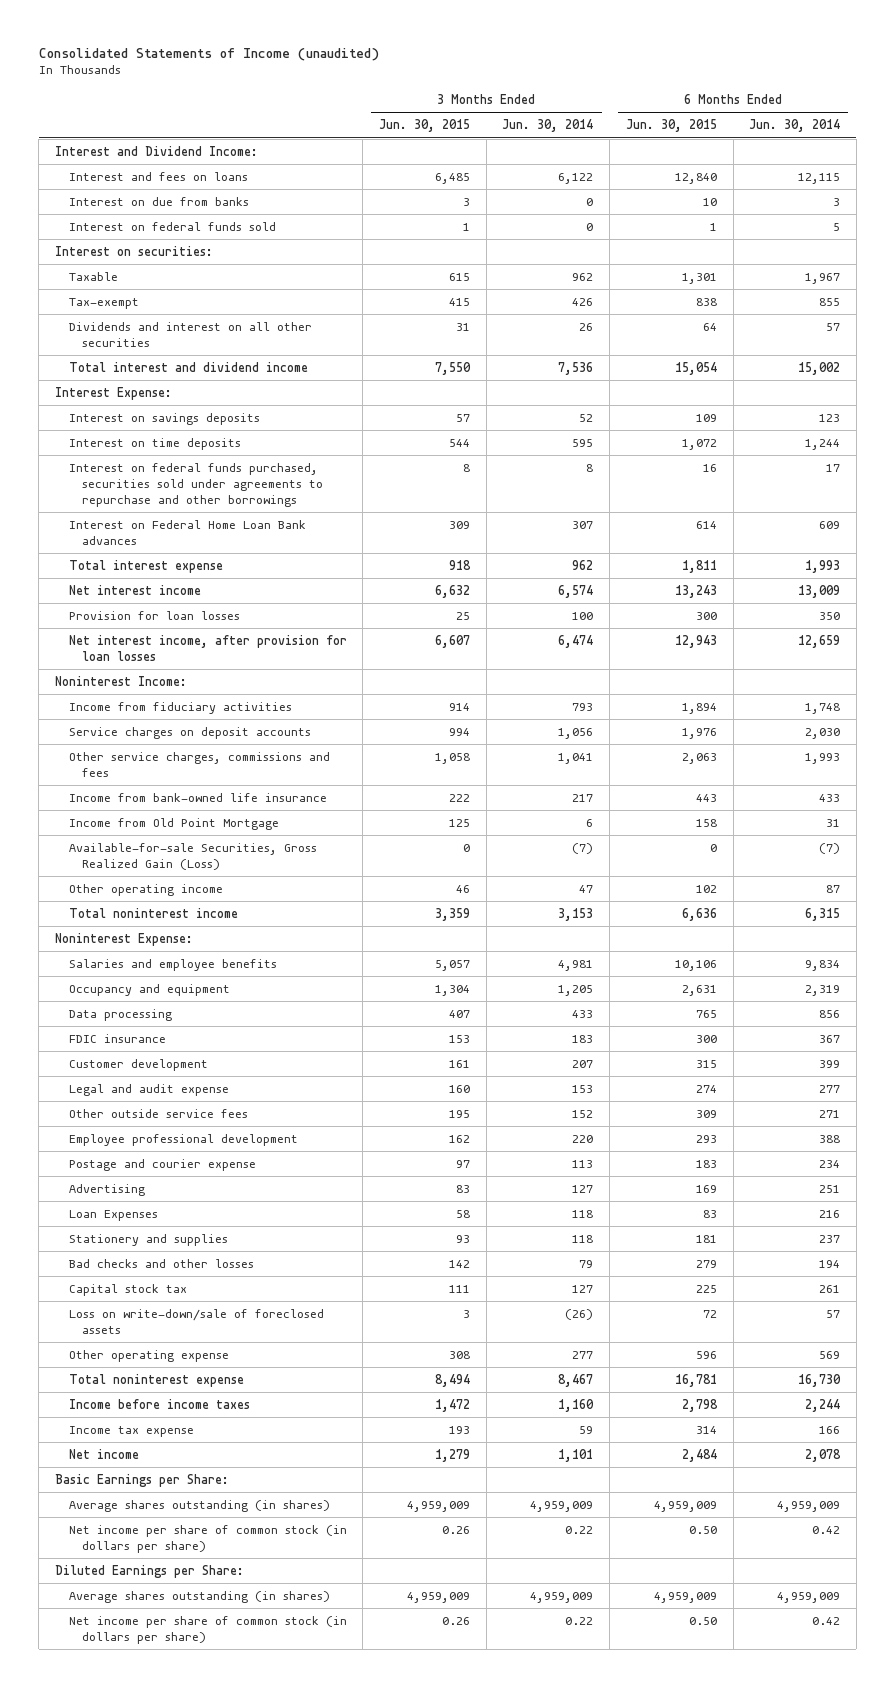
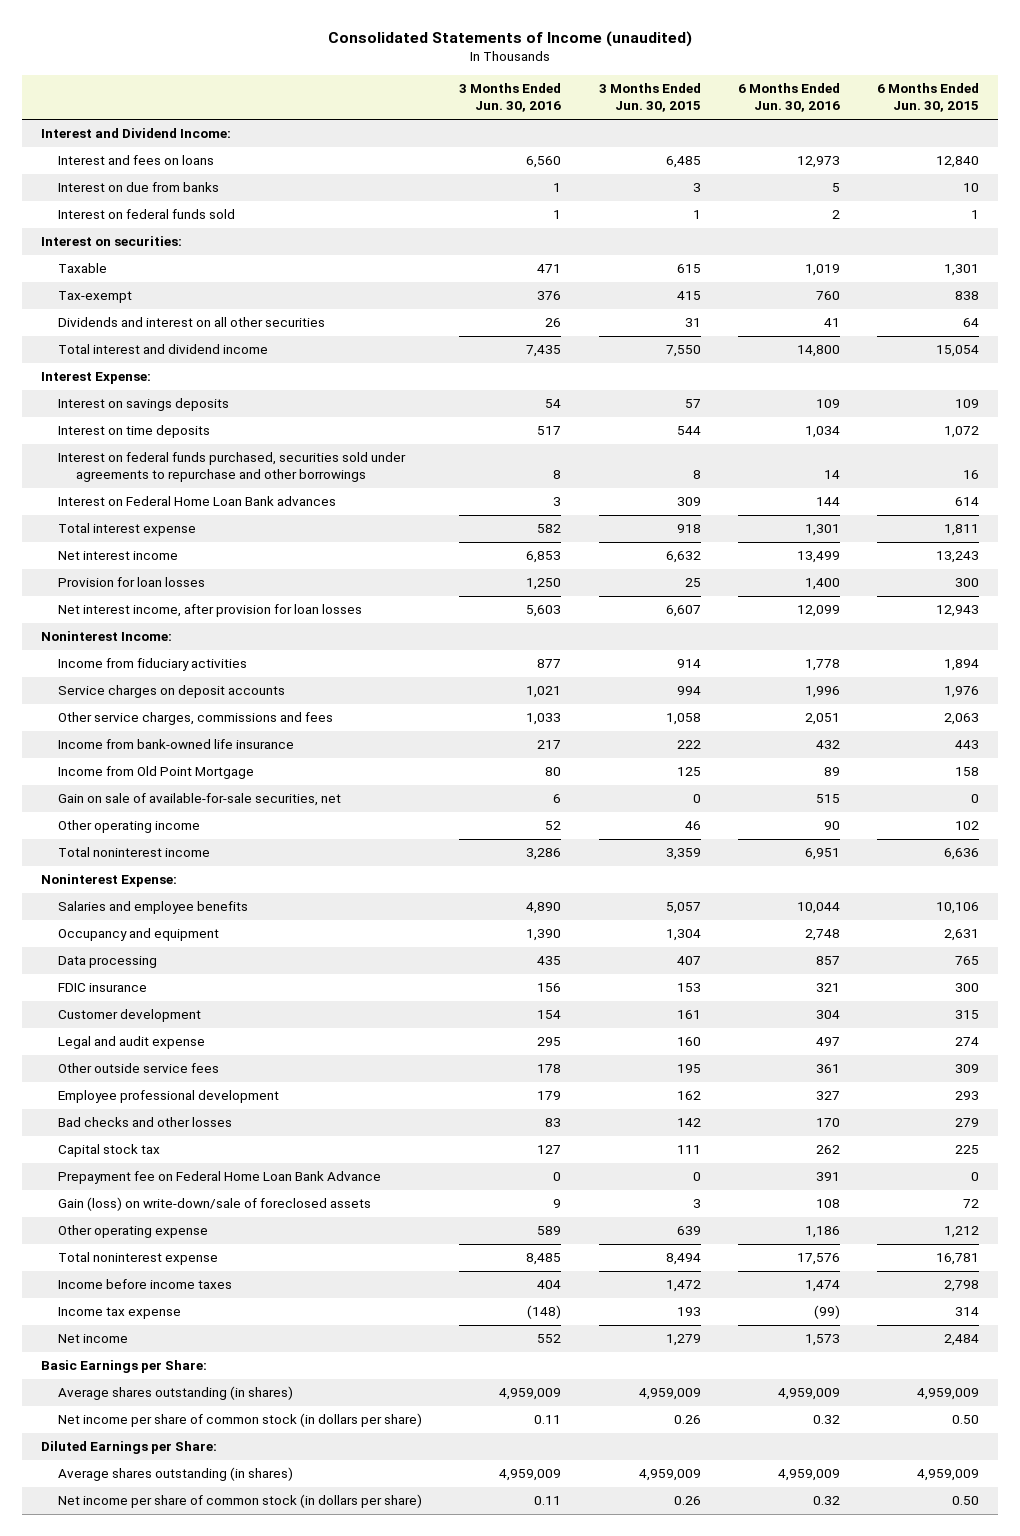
[502,119,594,133] Jun. 30, 2014 -> none
[749,119,841,133] Jun. 30, 2014 -> none
none -> [459,83,562,113] 3 Months Ended Jun. 30, 2016
none -> [737,83,840,113] 6 Months Ended Jun. 30, 2016
[68,842,317,870] Available-for-sale Securities, Gross Realized Gain (Loss) -> [58,793,342,807] Gain on sale of available-for-sale securities, net
[68,1158,256,1171] Postage and courier expense -> none
[68,1183,145,1196] Advertising -> none
[68,1209,158,1221] Loan Expenses -> none
[68,1233,228,1246] Stationery and supplies -> none
none -> [58,1171,382,1185] Prepayment fee on Federal Home Loan Bank Advance
[68,1308,324,1334] Loss on write-down/sale of foreclosed assets -> [58,1197,372,1212] Gain (loss) on write-down/sale of foreclosed assets
[449,1350,471,1359] 308 -> [676,1226,701,1236] 639
[695,1350,717,1359] 596 -> [944,1226,980,1239] 1,212

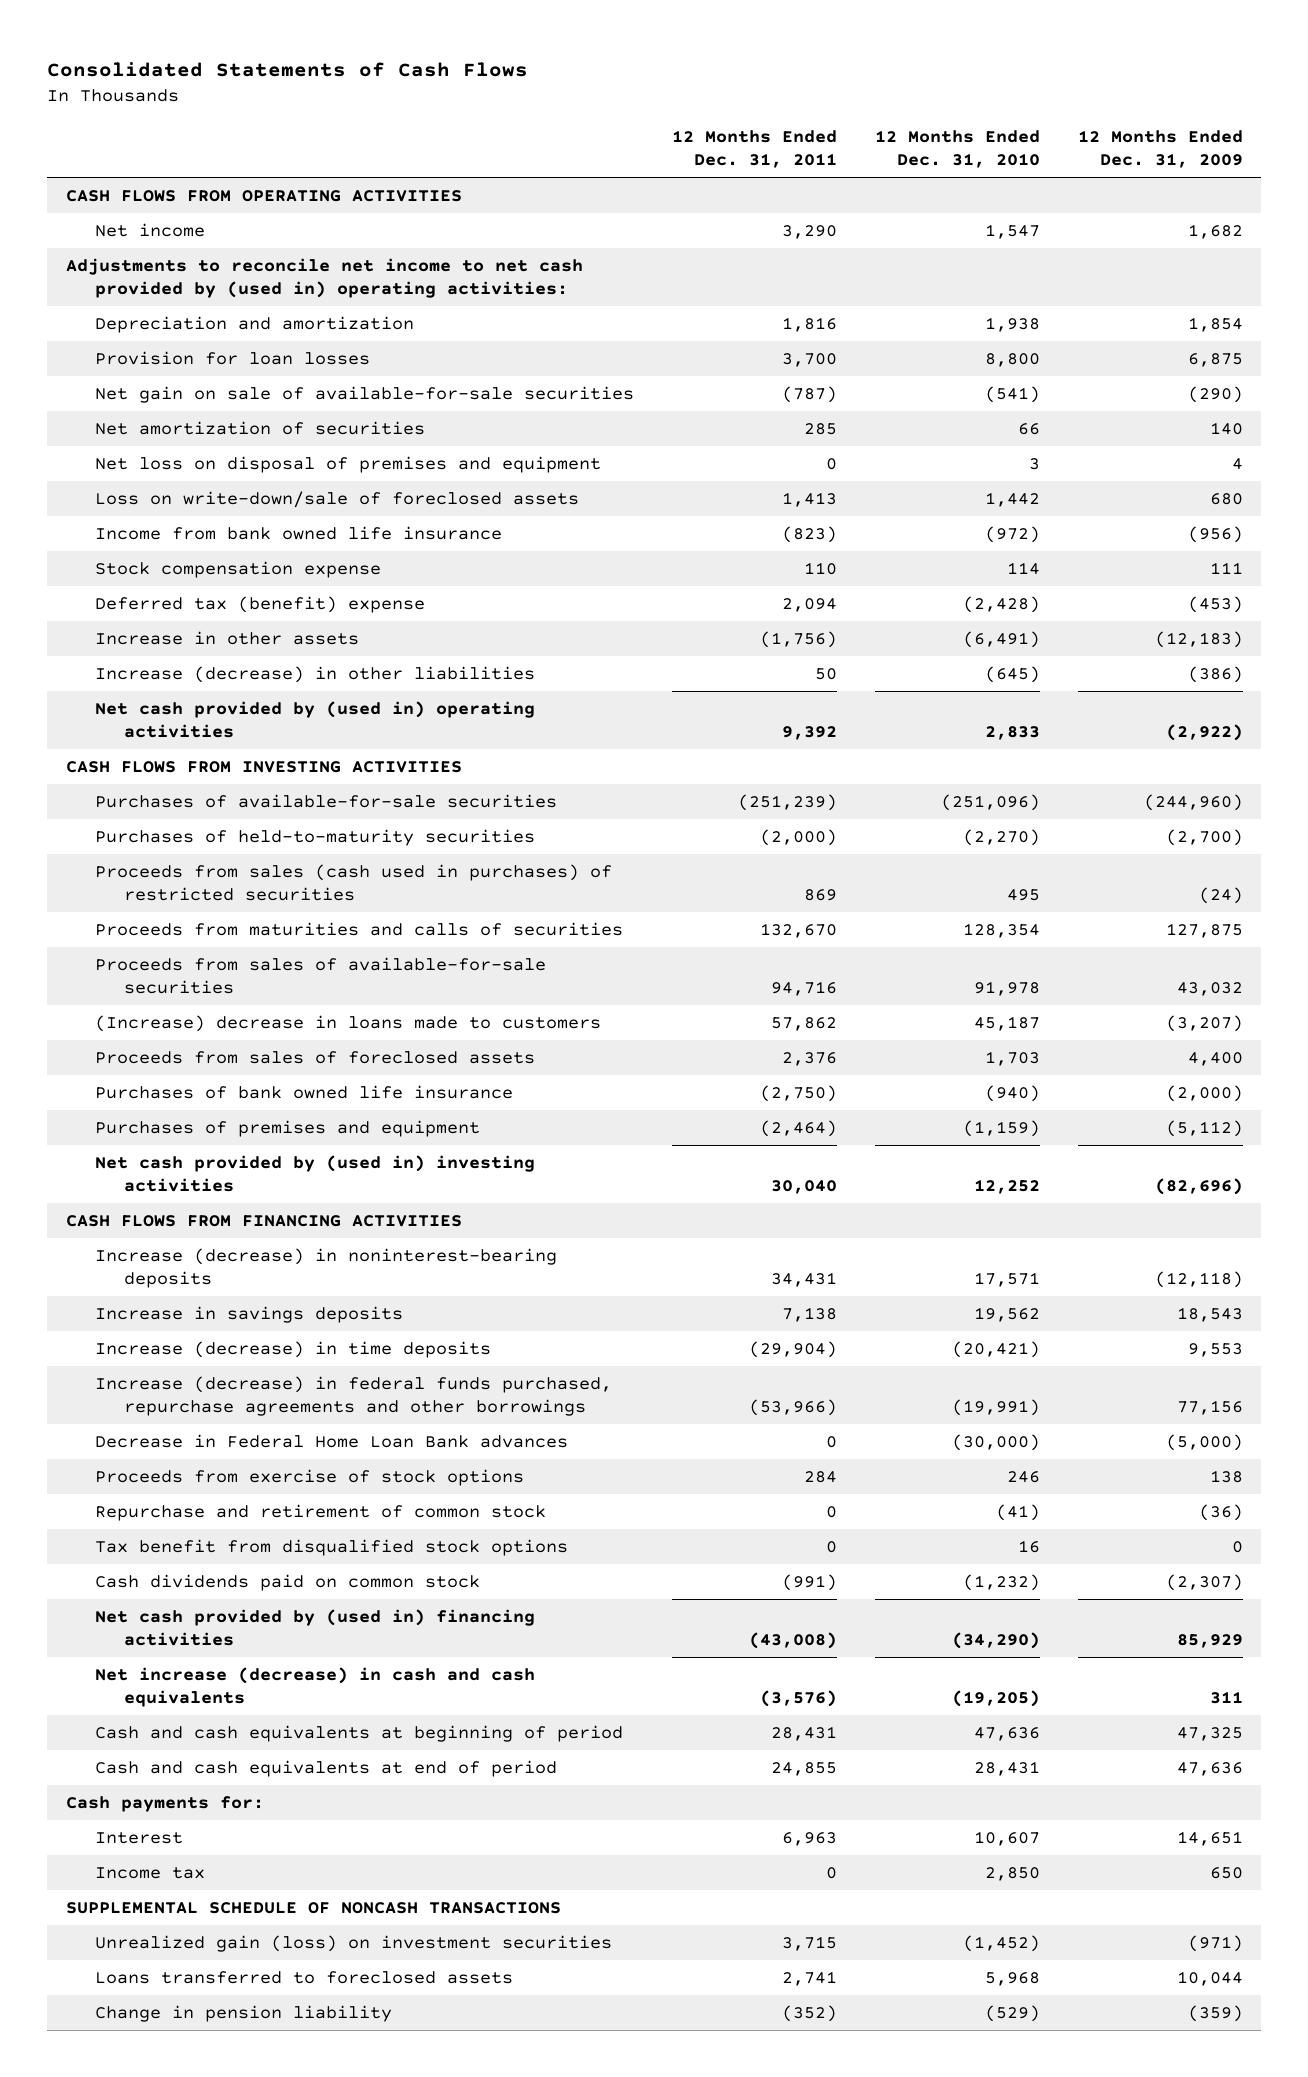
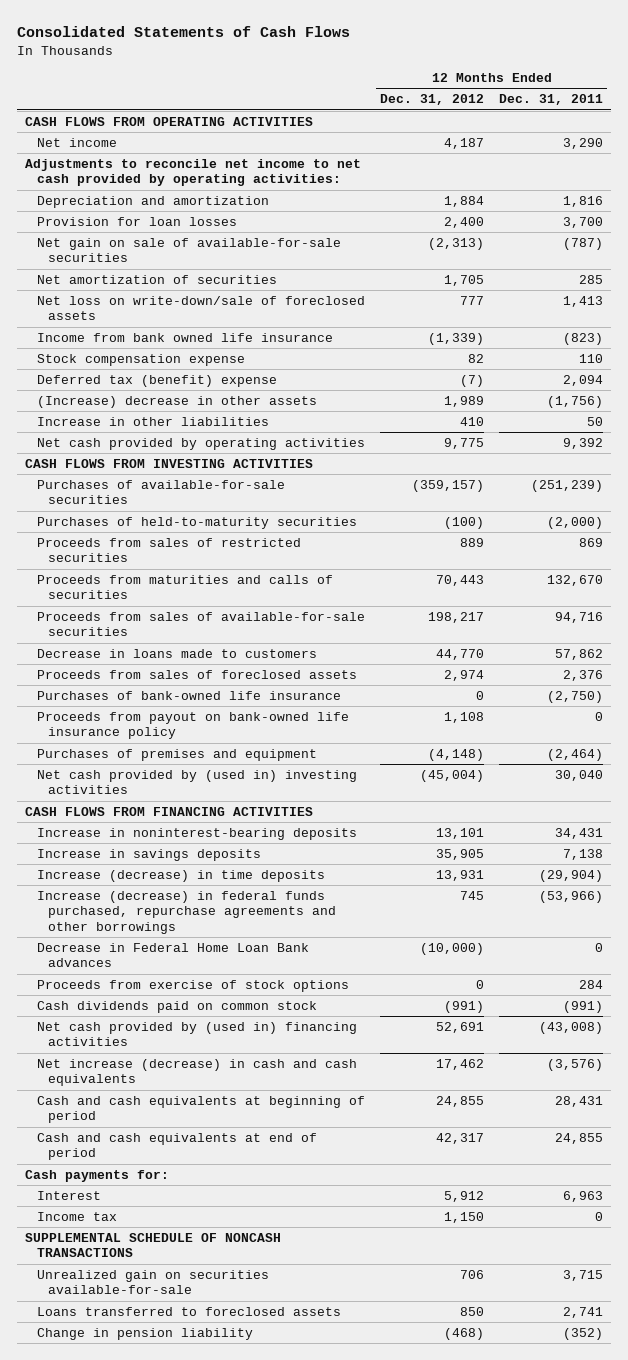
[874,129,1040,169] 12 Months Ended Dec. 31, 2010 -> none
[1077,129,1243,169] 12 Months Ended Dec. 31, 2009 -> none
none -> [379,94,484,106] Dec. 31, 2012
[65,257,583,299] Adjustments to reconcile net income to net cash provided by (used in) operating activities: -> [25,158,362,187] Adjustments to reconcile net income to net cash provided by operating activities:
[95,455,602,473] Net loss on disposal of premises and equipment -> none
[95,490,580,508] Loss on write-down/sale of foreclosed assets -> [36,295,365,321] Net loss on write-down/sale of foreclosed assets
[95,630,360,645] Increase in other assets -> [36,395,317,408] (Increase) decrease in other assets
[95,665,536,683] Increase (decrease) in other liabilities -> [36,416,269,426] Increase in other liabilities
[95,700,536,739] Net cash provided by (used in) operating activities -> [36,437,365,450] Net cash provided by operating activities
[95,863,613,902] Proceeds from sales (cash used in purchases) of restricted securities -> [36,537,301,563] Proceeds from sales of restricted securities
[95,1014,602,1032] (Increase) decrease in loans made to customers -> [36,648,317,658] Decrease in loans made to customers
[95,1084,514,1099] Purchases of bank owned life insurance -> [36,690,341,700] Purchases of bank-owned life insurance
none -> [36,711,349,740] Proceeds from payout on bank-owned life insurance policy
[95,1247,558,1289] Increase (decrease) in noninterest-bearing deposits -> [36,827,357,840] Increase in noninterest-bearing deposits
[95,1503,547,1521] Repurchase and retirement of common stock -> none
[95,1538,569,1556] Tax benefit from disqualified stock options -> none
[95,1934,613,1952] Unrealized gain (loss) on investment securities -> [36,1269,269,1295] Unrealized gain on securities available-for-sale

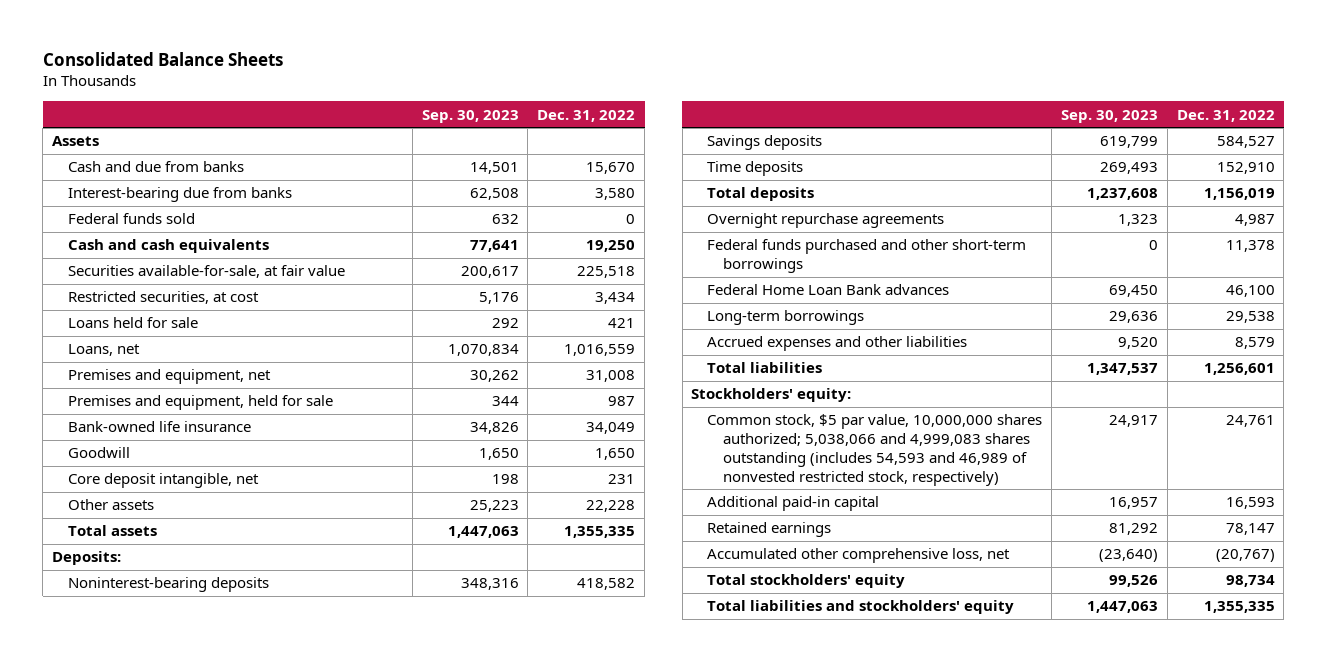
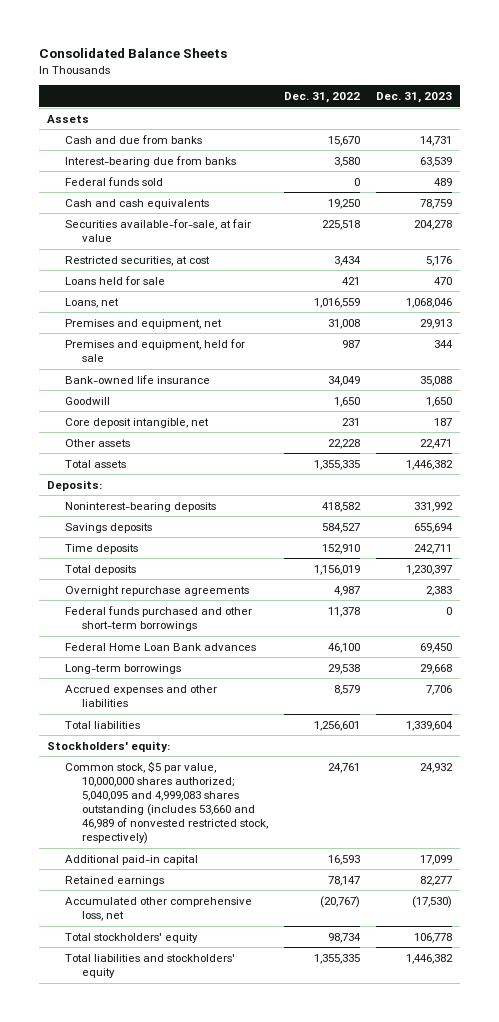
[421,109,519,123] Sep. 30, 2023 -> none
none -> [376,92,453,104] Dec. 31, 2023
[707,414,1043,486] Common stock, $5 par value, 10,000,000 shares authorized; 5,038,066 and 4,999,083 shares outstanding (includes 54,593 and 46,989 of nonvested restricted stock, respectively) -> [64,760,269,845] Common stock, $5 par value, 10,000,000 shares authorized; 5,040,095 and 4,999,083 shares outstanding (includes 53,660 and 46,989 of nonvested restricted stock, respectively)

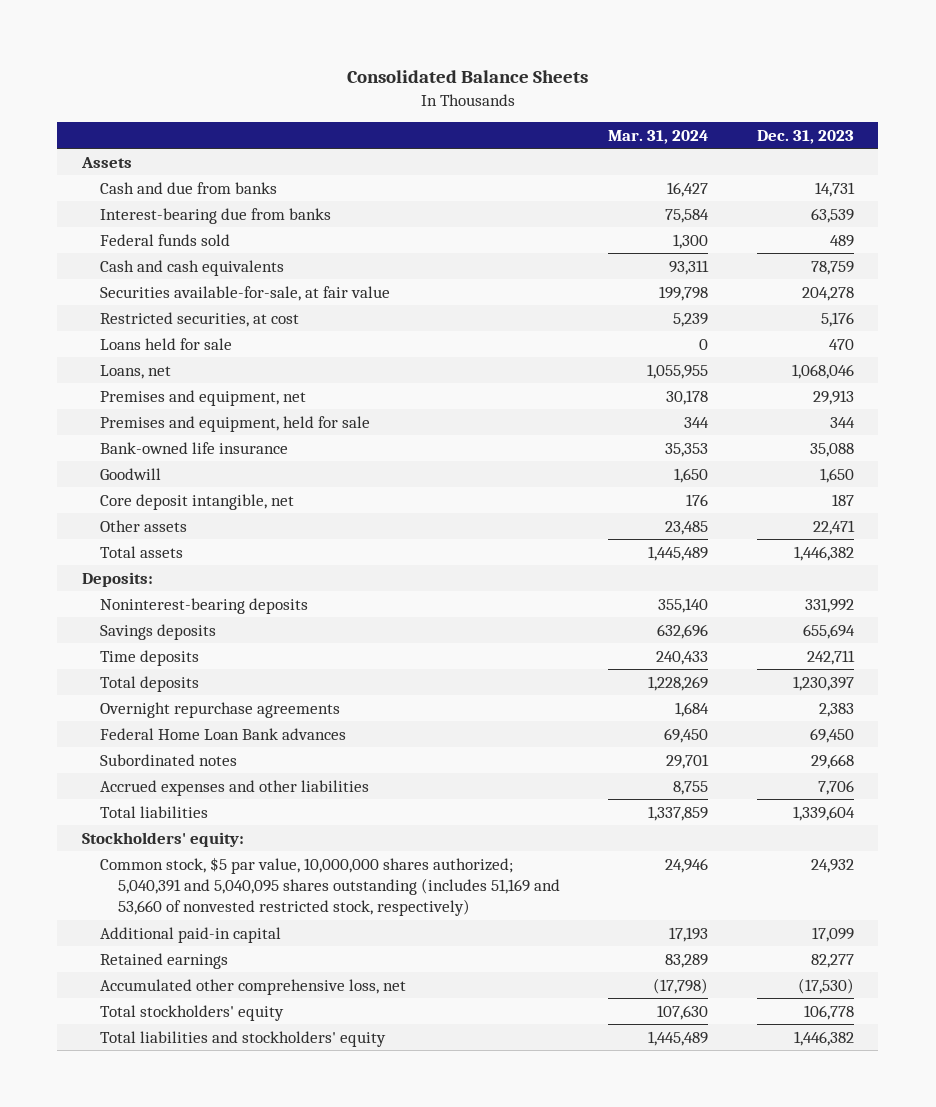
[284,92,361,104] Dec. 31, 2022 -> none
none -> [608,129,709,144] Mar. 31, 2024
[64,605,252,631] Federal funds purchased and other short-term borrowings -> none
[64,663,181,674] Long-term borrowings -> [99,753,237,766] Subordinated notes
[64,760,269,845] Common stock, $5 par value, 10,000,000 shares authorized; 5,040,095 and 4,999,083 shares outstanding (includes 53,660 and 46,989 of nonvested restricted stock, respectively) -> [99,856,560,917] Common stock, $5 par value, 10,000,000 shares authorized; 5,040,391 and 5,040,095 shares outstanding (includes 51,169 and 53,660 of nonvested restricted stock, respectively)

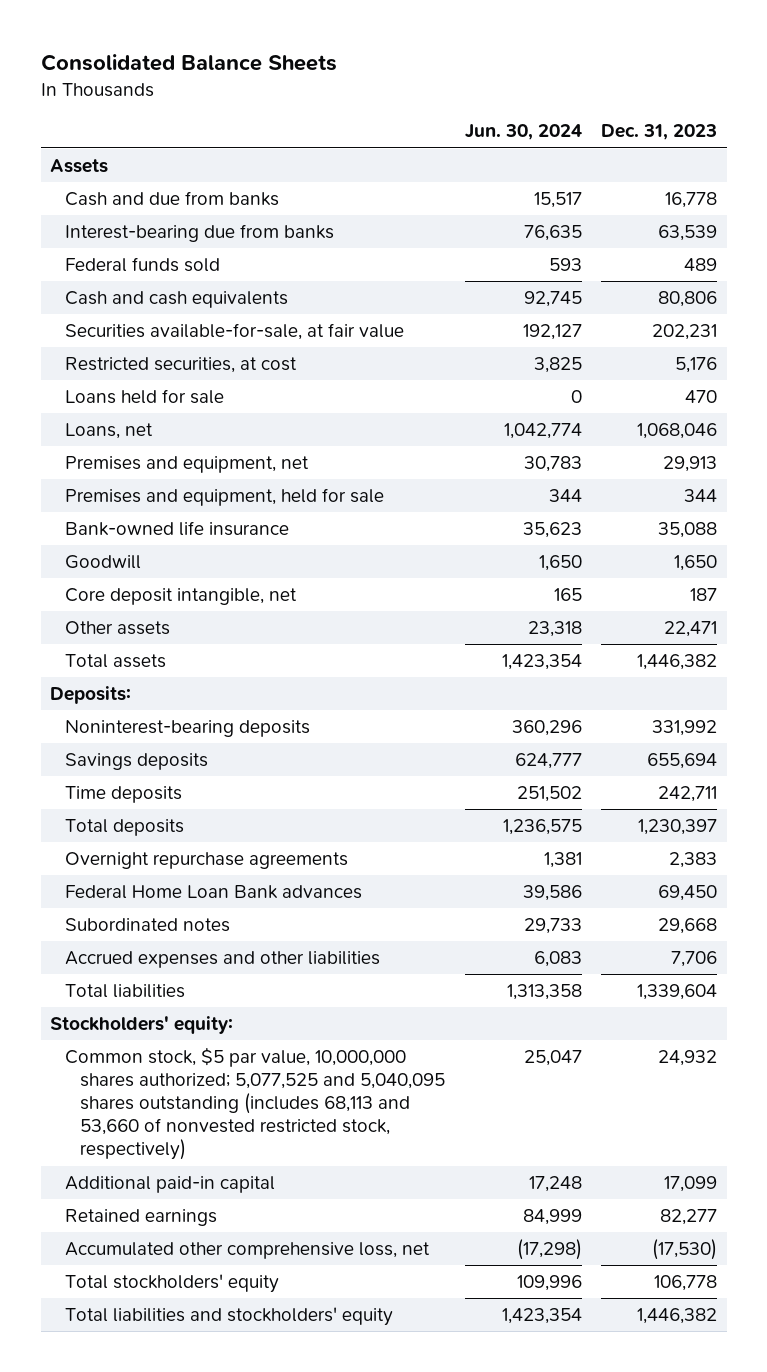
[608,129,709,144] Mar. 31, 2024 -> none
none -> [464,124,582,141] Jun. 30, 2024
[815,181,856,197] 14,731 -> [664,192,717,209] 16,778
[811,260,855,275] 78,759 -> [657,291,717,308] 80,806
[802,286,855,301] 204,278 -> [651,324,717,341] 202,231
[99,856,560,917] Common stock, $5 par value, 10,000,000 shares authorized; 5,040,391 and 5,040,095 shares outstanding (includes 51,169 and 53,660 of nonvested restricted stock, respectively) -> [65,1047,446,1161] Common stock, $5 par value, 10,000,000 shares authorized; 5,077,525 and 5,040,095 shares outstanding (includes 68,113 and 53,660 of nonvested restricted stock, respectively)

